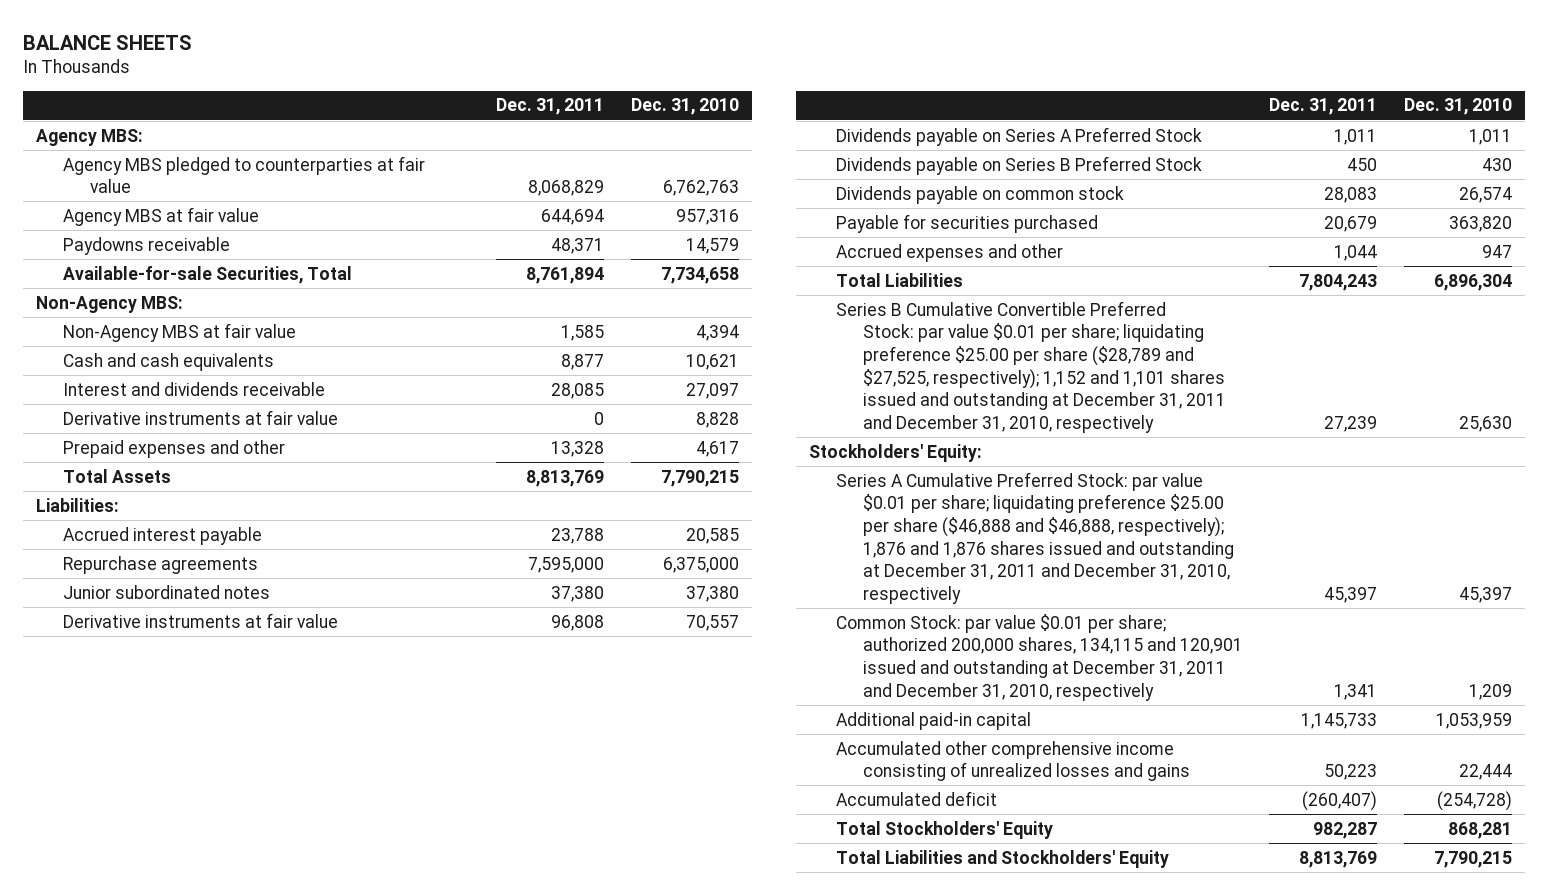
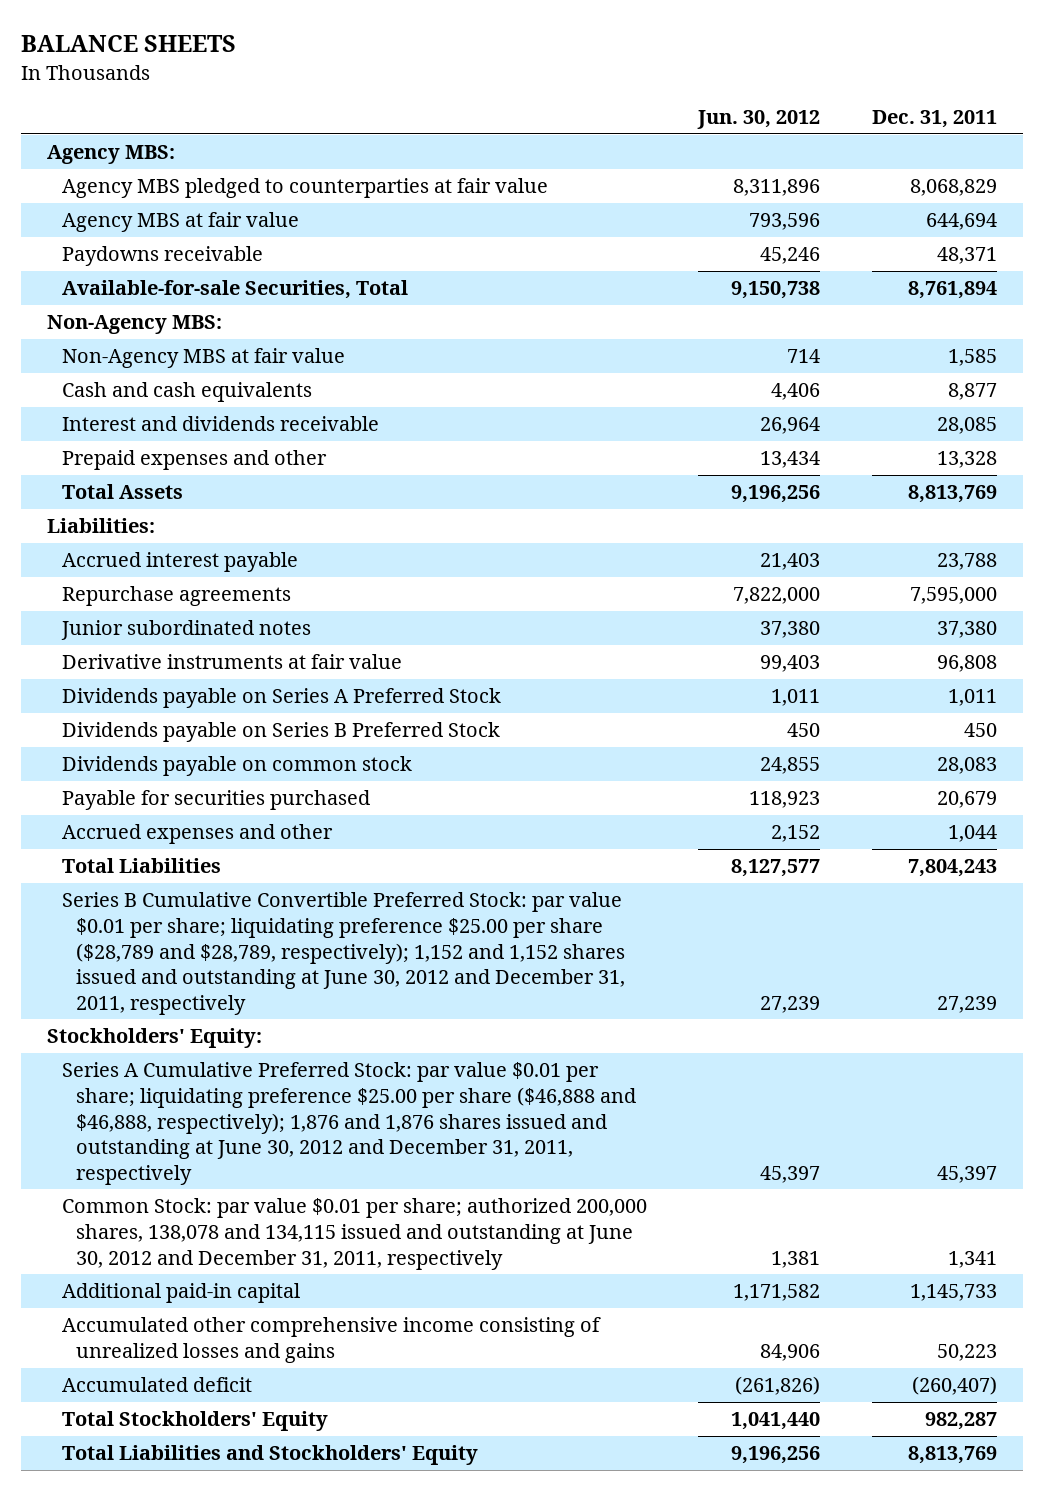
[630,98,739,116] Dec. 31, 2010 -> none
none -> [697,110,821,130] Jun. 30, 2012
[62,409,338,425] Derivative instruments at fair value -> none
[835,300,1226,433] Series B Cumulative Convertible Preferred Stock: par value $0.01 per share; liquidating preference $25.00 per share ($28,789 and $27,525, respectively); 1,152 and 1,101 shares issued and outstanding at December 31, 2011 and December 31, 2010, respectively -> [61,892,626,1015] Series B Cumulative Convertible Preferred Stock: par value $0.01 per share; liquidating preference $25.00 per share ($28,789 and $28,789, respectively); 1,152 and 1,152 shares issued and outstanding at June 30, 2012 and December 31, 2011, respectively
[835,471,1234,604] Series A Cumulative Preferred Stock: par value $0.01 per share; liquidating preference $25.00 per share ($46,888 and $46,888, respectively); 1,876 and 1,876 shares issued and outstanding at December 31, 2011 and December 31, 2010, respectively -> [61,1062,637,1185] Series A Cumulative Preferred Stock: par value $0.01 per share; liquidating preference $25.00 per share ($46,888 and $46,888, respectively); 1,876 and 1,876 shares issued and outstanding at June 30, 2012 and December 31, 2011, respectively
[835,613,1243,701] Common Stock: par value $0.01 per share; authorized 200,000 shares, 134,115 and 120,901 issued and outstanding at December 31, 2011 and December 31, 2010, respectively -> [61,1198,647,1270] Common Stock: par value $0.01 per share; authorized 200,000 shares, 138,078 and 134,115 issued and outstanding at June 30, 2012 and December 31, 2011, respectively

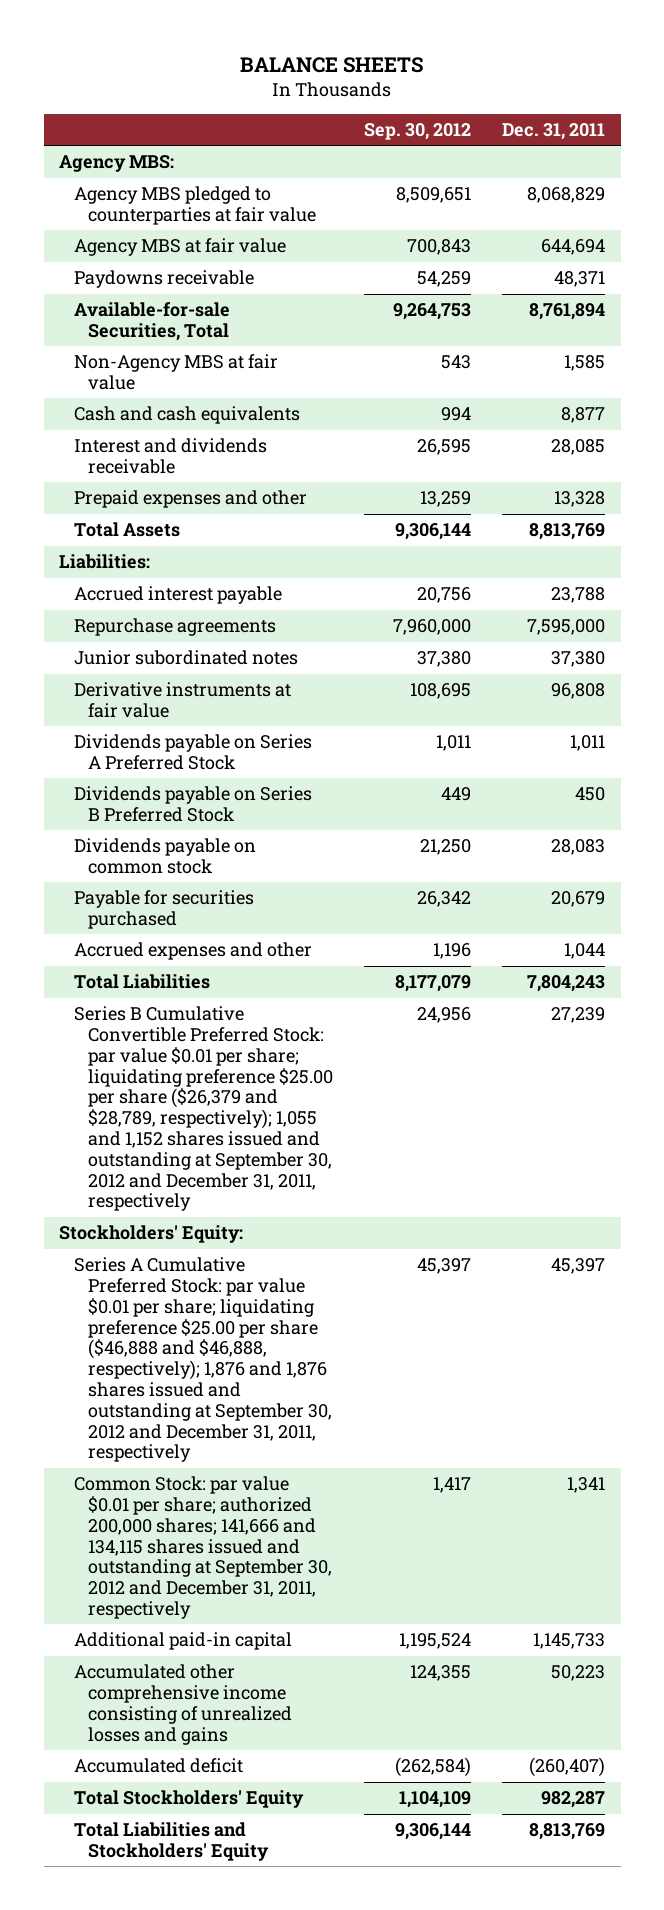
[697,110,821,130] Jun. 30, 2012 -> none
none -> [364,122,472,140] Sep. 30, 2012
[46,315,222,335] Non-Agency MBS: -> none
[61,892,626,1015] Series B Cumulative Convertible Preferred Stock: par value $0.01 per share; liquidating preference $25.00 per share ($28,789 and $28,789, respectively); 1,152 and 1,152 shares issued and outstanding at June 30, 2012 and December 31, 2011, respectively -> [73,1006,334,1212] Series B Cumulative Convertible Preferred Stock: par value $0.01 per share; liquidating preference $25.00 per share ($26,379 and $28,789, respectively); 1,055 and 1,152 shares issued and outstanding at September 30, 2012 and December 31, 2011, respectively
[61,1062,637,1185] Series A Cumulative Preferred Stock: par value $0.01 per share; liquidating preference $25.00 per share ($46,888 and $46,888, respectively); 1,876 and 1,876 shares issued and outstanding at June 30, 2012 and December 31, 2011, respectively -> [73,1257,333,1463] Series A Cumulative Preferred Stock: par value $0.01 per share; liquidating preference $25.00 per share ($46,888 and $46,888, respectively); 1,876 and 1,876 shares issued and outstanding at September 30, 2012 and December 31, 2011, respectively
[61,1198,647,1270] Common Stock: par value $0.01 per share; authorized 200,000 shares, 138,078 and 134,115 issued and outstanding at June 30, 2012 and December 31, 2011, respectively -> [73,1476,333,1619] Common Stock: par value $0.01 per share; authorized 200,000 shares; 141,666 and 134,115 shares issued and outstanding at September 30, 2012 and December 31, 2011, respectively

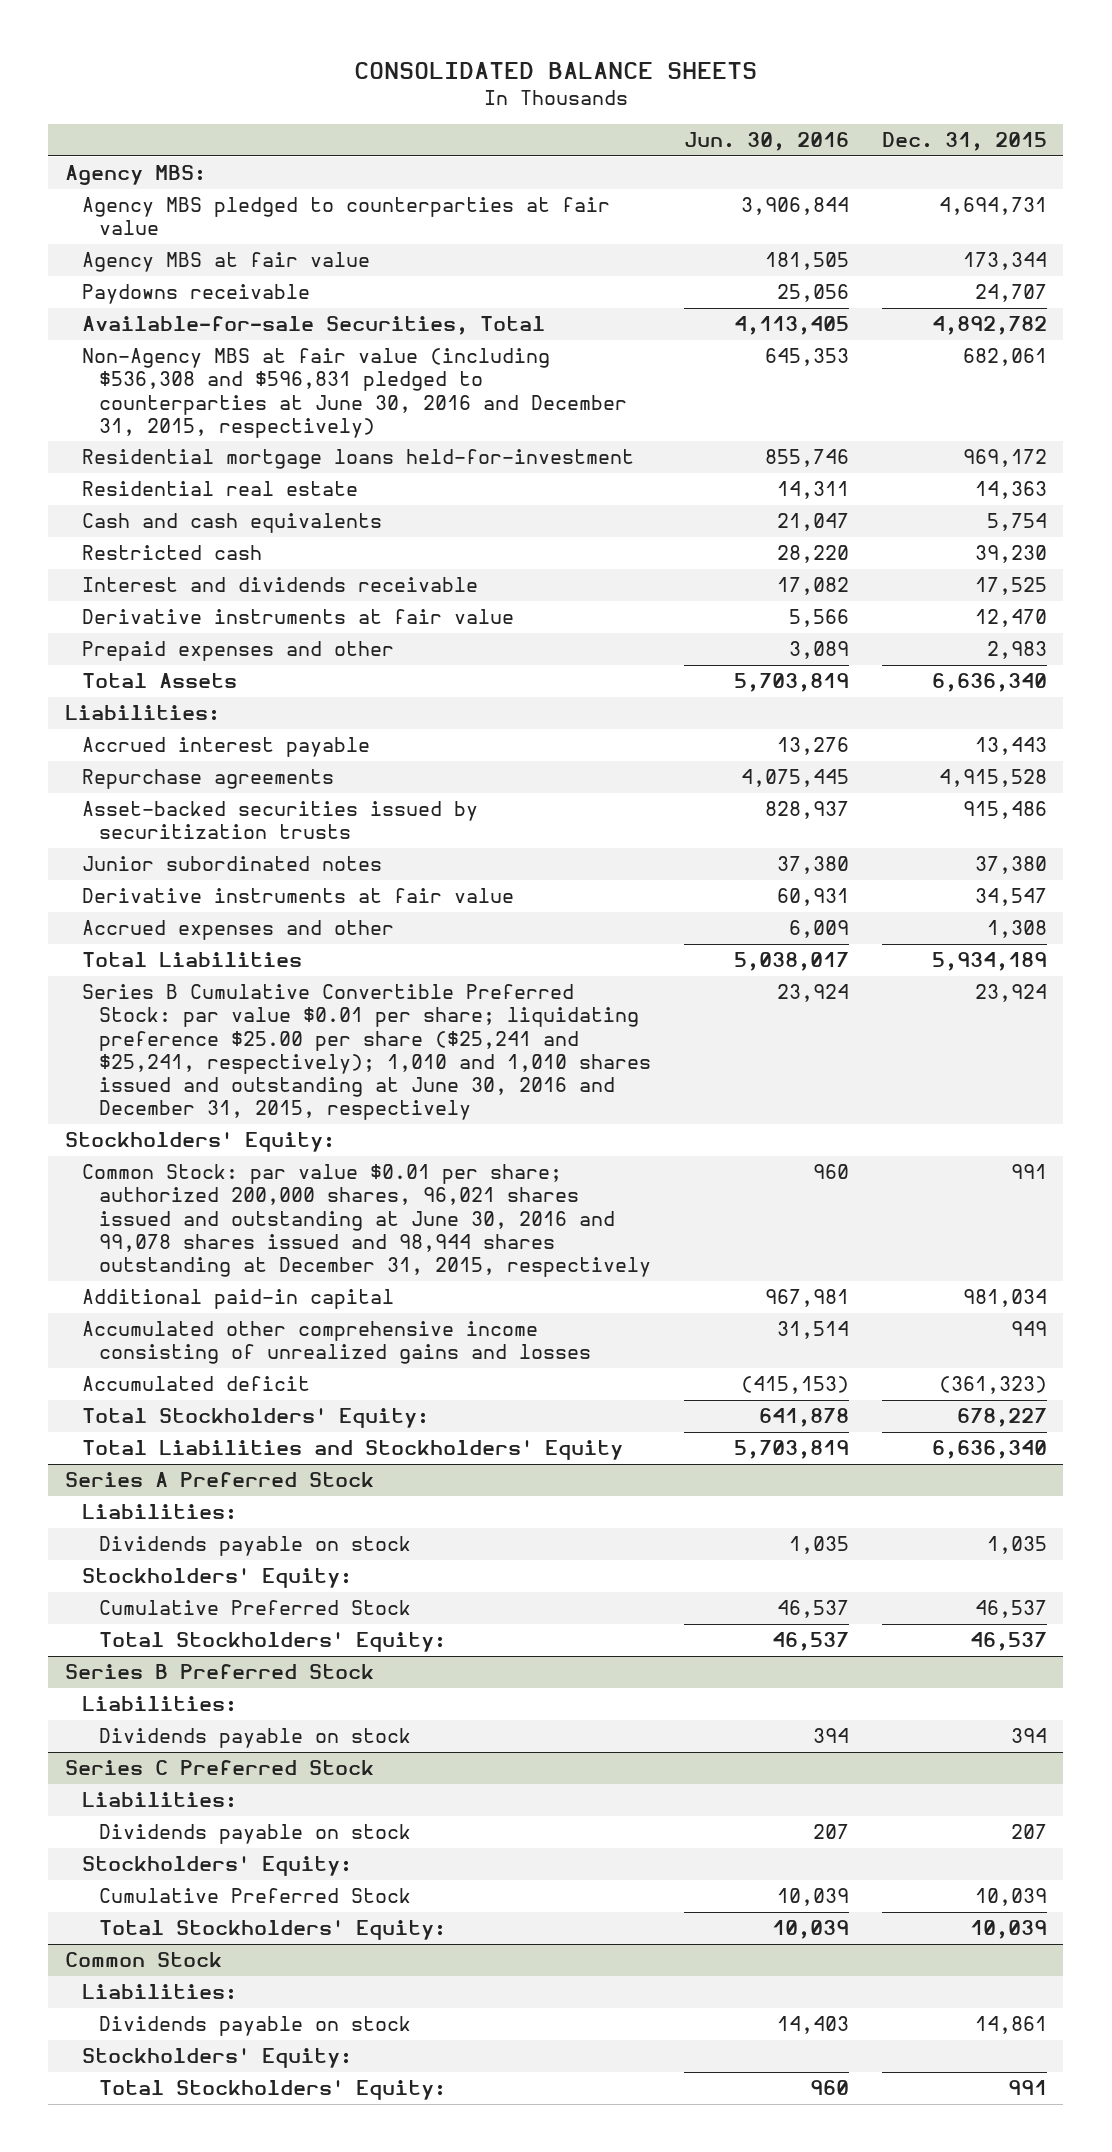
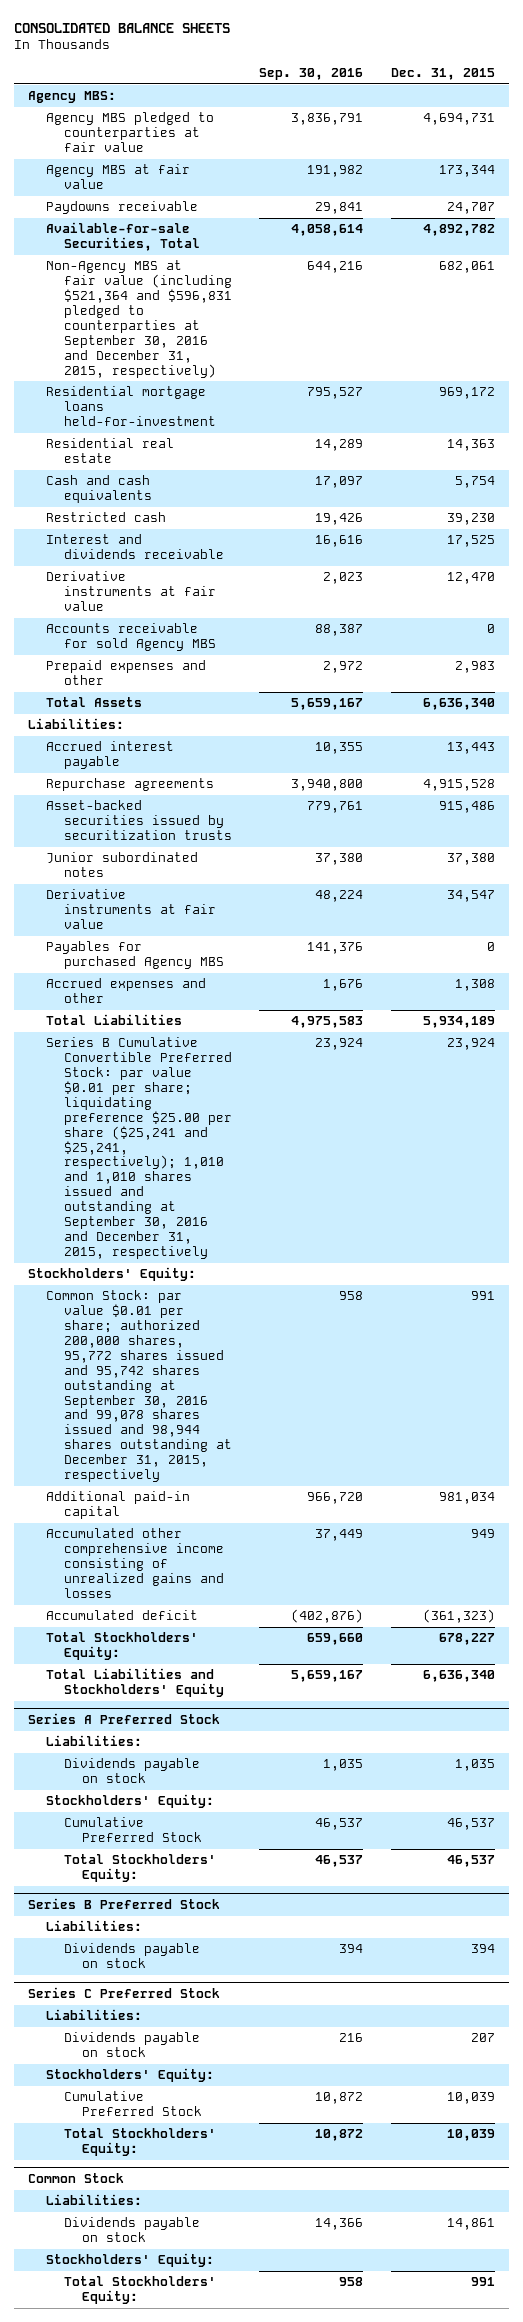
[683,132,849,152] Jun. 30, 2016 -> none
none -> [259,68,364,81] Sep. 30, 2016
[81,348,627,438] Non-Agency MBS at fair value (including $536,308 and $596,831 pledged to counterparties at June 30, 2016 and December 31, 2015, respectively) -> [45,260,232,378] Non-Agency MBS at fair value (including $521,364 and $596,831 pledged to counterparties at September 30, 2016 and December 31, 2015, respectively)
none -> [45,623,216,652] Accounts receivable for sold Agency MBS
none -> [45,941,224,970] Payables for purchased Agency MBS
[81,984,651,1121] Series B Cumulative Convertible Preferred Stock: par value $0.01 per share; liquidating preference $25.00 per share ($25,241 and $25,241, respectively); 1,010 and 1,010 shares issued and outstanding at June 30, 2016 and December 31, 2015, respectively -> [45,1037,232,1259] Series B Cumulative Convertible Preferred Stock: par value $0.01 per share; liquidating preference $25.00 per share ($25,241 and $25,241, respectively); 1,010 and 1,010 shares issued and outstanding at September 30, 2016 and December 31, 2015, respectively
[81,1164,651,1278] Common Stock: par value $0.01 per share; authorized 200,000 shares, 96,021 shares issued and outstanding at June 30, 2016 and 99,078 shares issued and 98,944 shares outstanding at December 31, 2015, respectively -> [45,1290,232,1482] Common Stock: par value $0.01 per share; authorized 200,000 shares, 95,772 shares issued and 95,742 shares outstanding at September 30, 2016 and 99,078 shares issued and 98,944 shares outstanding at December 31, 2015, respectively

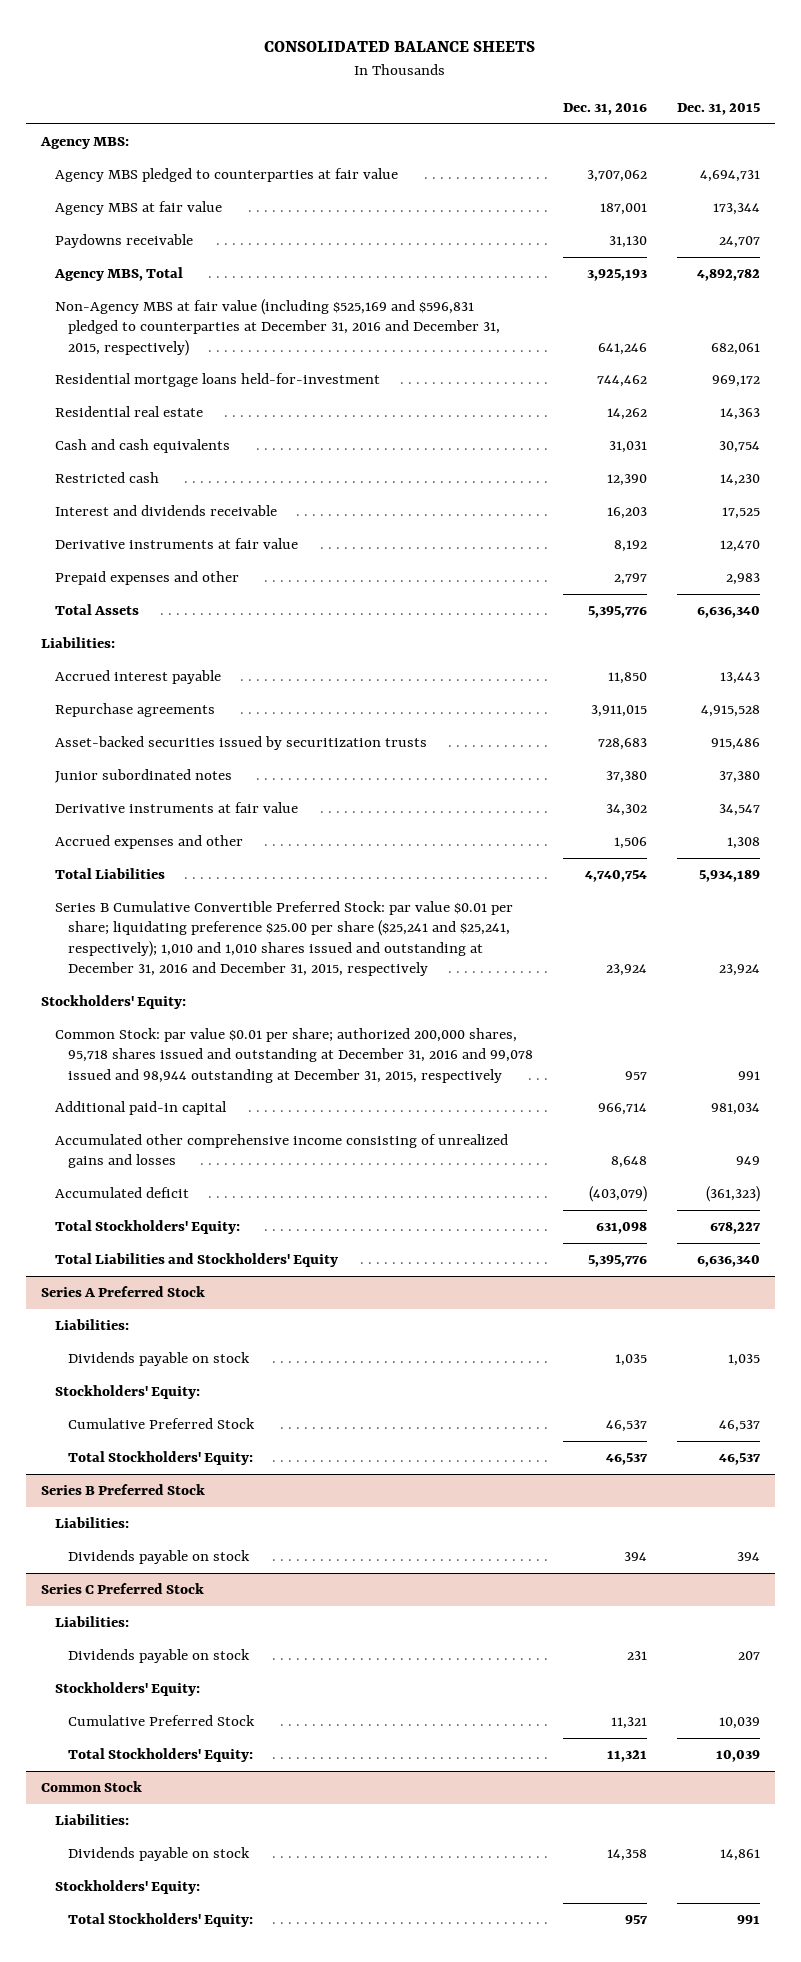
[259,68,364,81] Sep. 30, 2016 -> none
none -> [562,103,647,116] Dec. 31, 2016
[45,222,200,252] Available-for-sale Securities, Total -> [53,267,183,282] Agency MBS, Total
[45,260,232,378] Non-Agency MBS at fair value (including $521,364 and $596,831 pledged to counterparties at September 30, 2016 and December 31, 2015, respectively) -> [54,299,501,356] Non-Agency MBS at fair value (including $525,169 and $596,831 pledged to counterparties at December 31, 2016 and December 31, 2015, respectively)
[454,476,495,489] 5,754 -> [718,441,760,454] 30,754
[446,513,495,526] 39,230 -> [719,474,760,487] 14,230
[45,623,216,652] Accounts receivable for sold Agency MBS -> none
[45,941,224,970] Payables for purchased Agency MBS -> none
[45,1037,232,1259] Series B Cumulative Convertible Preferred Stock: par value $0.01 per share; liquidating preference $25.00 per share ($25,241 and $25,241, respectively); 1,010 and 1,010 shares issued and outstanding at September 30, 2016 and December 31, 2015, respectively -> [54,901,513,977] Series B Cumulative Convertible Preferred Stock: par value $0.01 per share; liquidating preference $25.00 per share ($25,241 and $25,241, respectively); 1,010 and 1,010 shares issued and outstanding at December 31, 2016 and December 31, 2015, respectively
[45,1290,232,1482] Common Stock: par value $0.01 per share; authorized 200,000 shares, 95,772 shares issued and 95,742 shares outstanding at September 30, 2016 and 99,078 shares issued and 98,944 shares outstanding at December 31, 2015, respectively -> [54,1028,534,1083] Common Stock: par value $0.01 per share; authorized 200,000 shares, 95,718 shares issued and outstanding at December 31, 2016 and 99,078 issued and 98,944 outstanding at December 31, 2015, respectively

